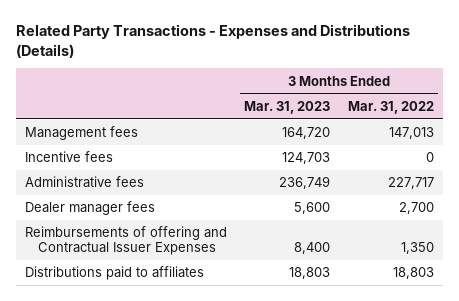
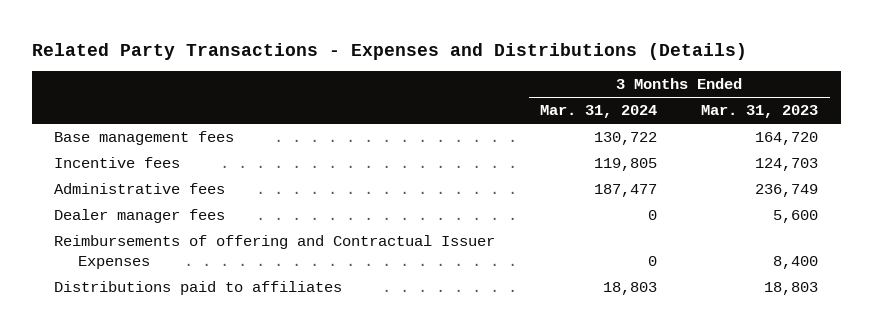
[347,100,434,114] Mar. 31, 2022 -> none
none -> [539,105,657,119] Mar. 31, 2024
[24,126,138,141] Management fees -> [54,131,235,146] Base management fees

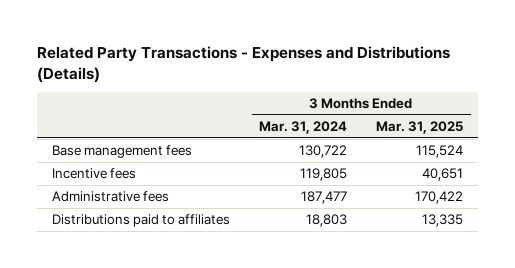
[701,105,819,119] Mar. 31, 2023 -> none
none -> [376,120,464,134] Mar. 31, 2025
[54,209,226,224] Dealer manager fees -> none
[54,235,496,269] Reimbursements of offering and Contractual Issuer Expenses -> none

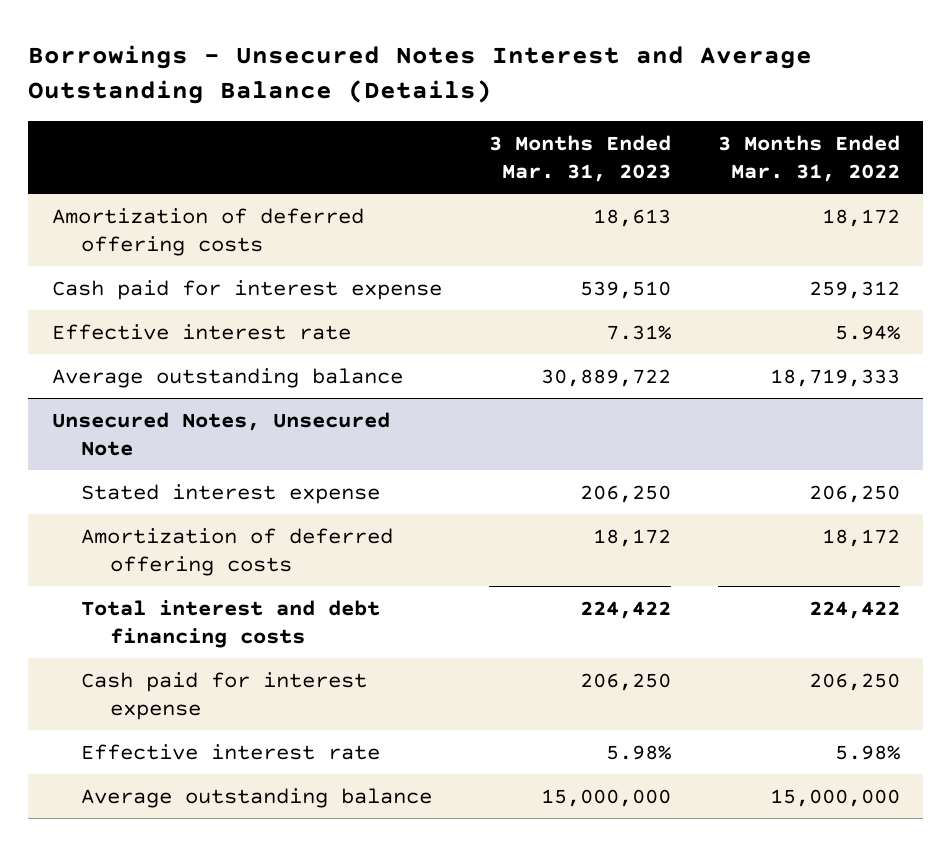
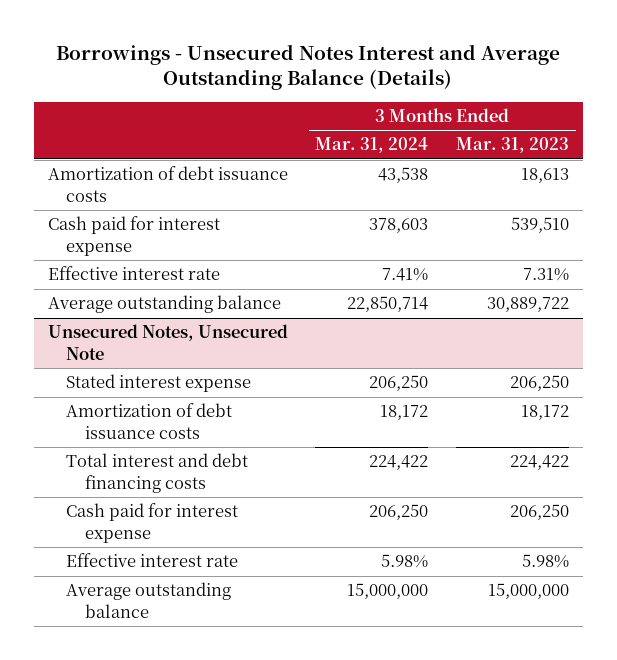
[717,134,900,182] 3 Months Ended Mar. 31, 2022 -> none
none -> [315,137,429,154] Mar. 31, 2024
[51,207,364,256] Amortization of deferred offering costs -> [47,166,288,202] Amortization of debt issuance costs
[80,527,393,576] Amortization of deferred offering costs -> [66,403,233,439] Amortization of debt issuance costs

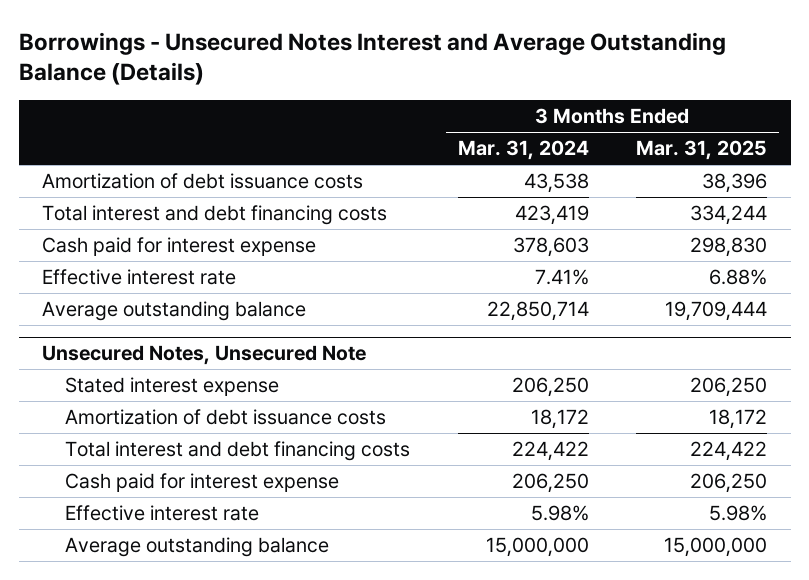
[455,137,569,154] Mar. 31, 2023 -> none
none -> [636,140,768,161] Mar. 31, 2025
none -> [42,205,388,226] Total interest and debt financing costs

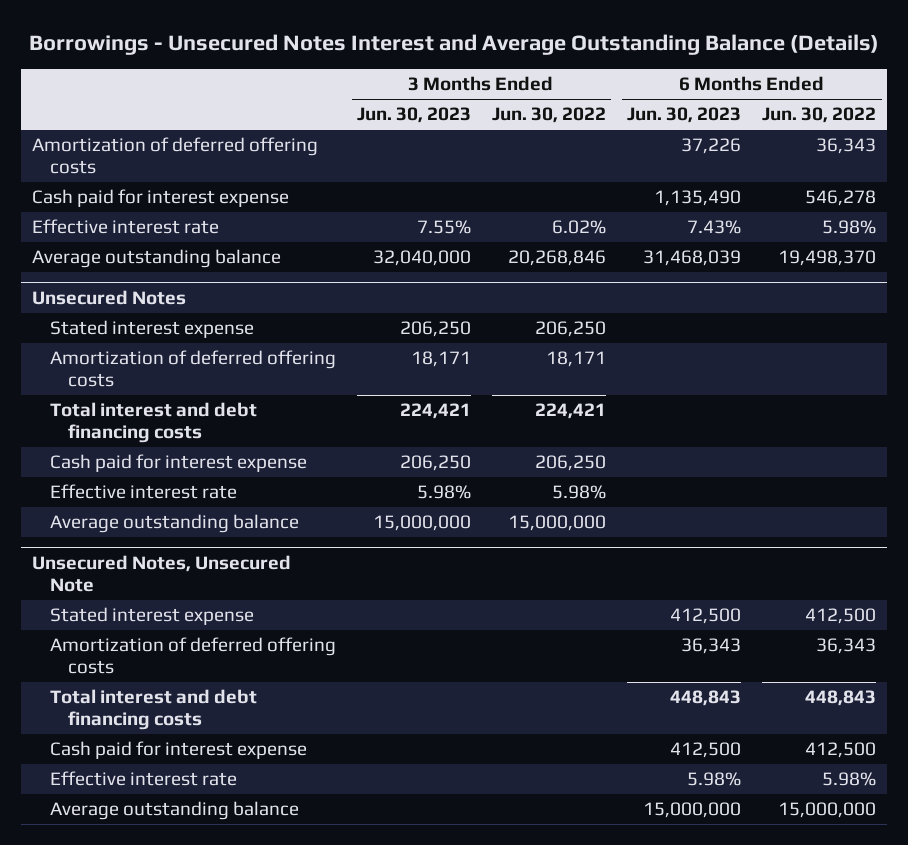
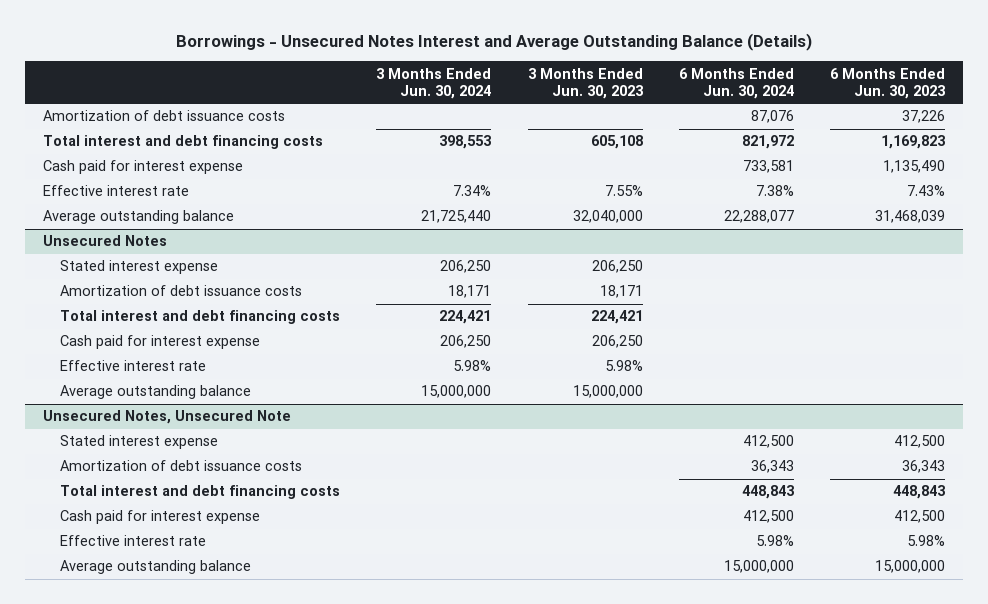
[492,107,607,124] Jun. 30, 2022 -> none
[762,107,877,124] Jun. 30, 2022 -> none
none -> [376,67,492,100] 3 Months Ended Jun. 30, 2024
none -> [679,67,795,100] 6 Months Ended Jun. 30, 2024
[31,137,318,174] Amortization of deferred offering costs -> [42,110,285,122] Amortization of debt issuance costs
none -> [42,135,323,150] Total interest and debt financing costs
[49,350,336,387] Amortization of deferred offering costs -> [60,285,303,297] Amortization of debt issuance costs
[49,637,336,674] Amortization of deferred offering costs -> [60,460,303,472] Amortization of debt issuance costs

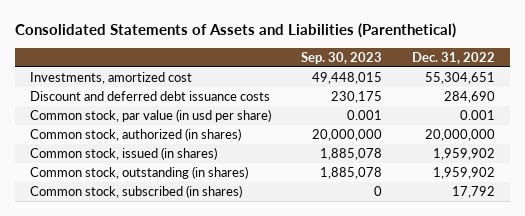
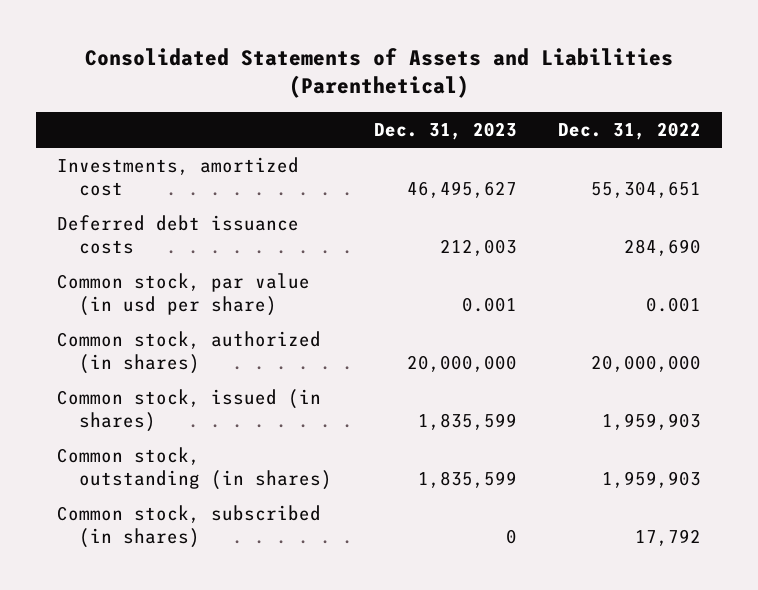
[300,51,382,64] Sep. 30, 2023 -> none
none -> [373,121,517,140] Dec. 31, 2023
[30,90,271,101] Discount and deferred debt issuance costs -> [56,215,299,255] Deferred debt issuance costs
[432,147,495,160] 1,959,902 -> [602,413,702,431] 1,959,903
[432,166,495,179] 1,959,902 -> [602,471,702,489] 1,959,903

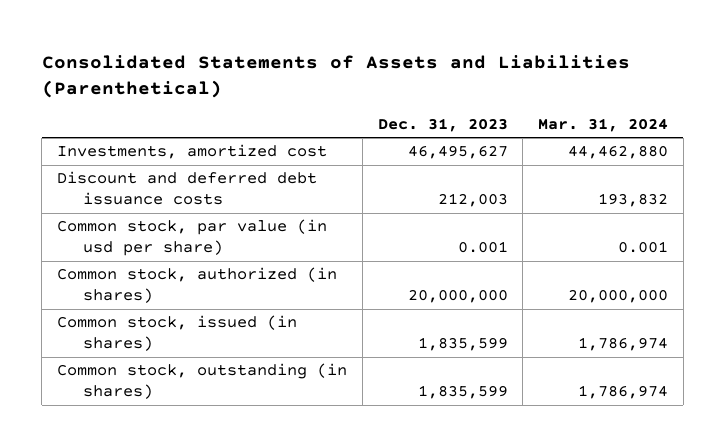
[558,121,702,140] Dec. 31, 2022 -> none
none -> [537,118,668,133] Mar. 31, 2024
[56,215,299,255] Deferred debt issuance costs -> [57,171,318,206] Discount and deferred debt issuance costs
[56,505,321,549] Common stock, subscribed (in shares) -> none

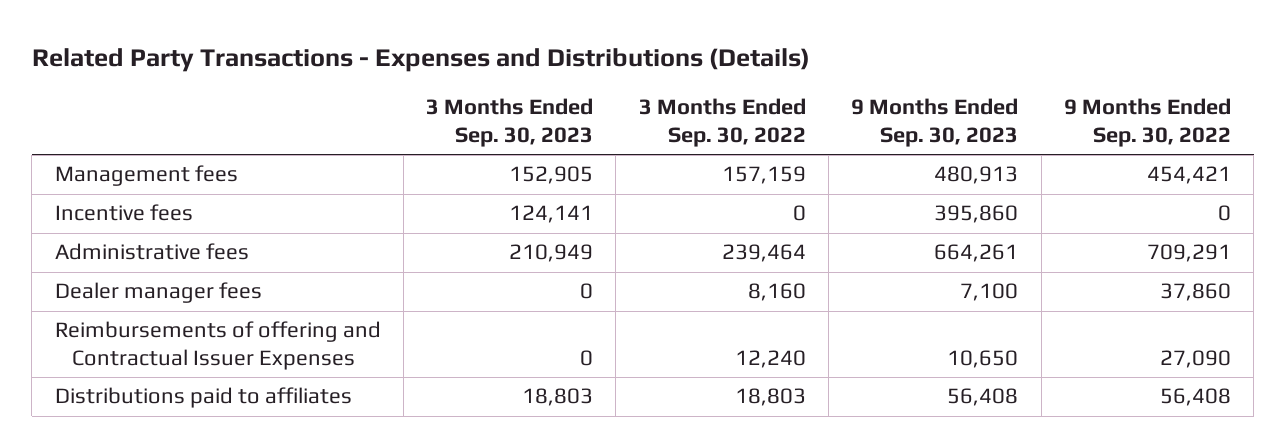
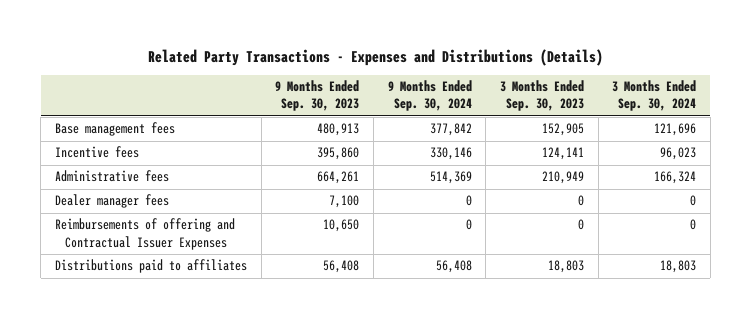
[638,98,806,147] 3 Months Ended Sep. 30, 2022 -> none
[1064,98,1232,147] 9 Months Ended Sep. 30, 2022 -> none
none -> [387,80,472,112] 9 Months Ended Sep. 30, 2024
none -> [612,80,697,112] 3 Months Ended Sep. 30, 2024
[54,165,238,187] Management fees -> [55,122,176,137] Base management fees

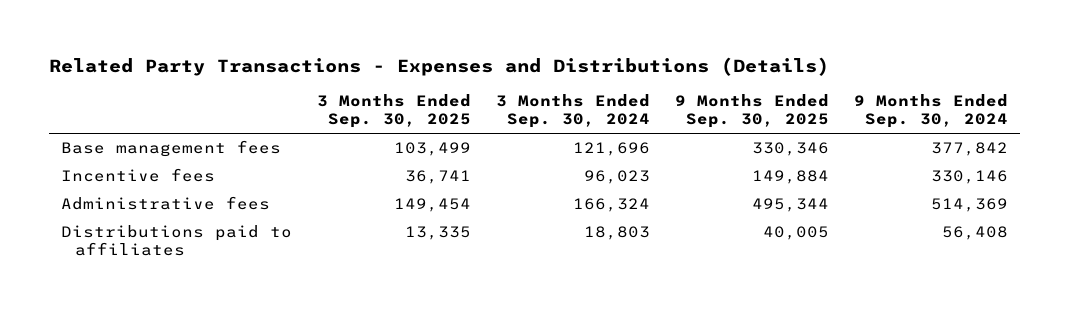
[275,80,360,112] 9 Months Ended Sep. 30, 2023 -> none
[499,80,584,112] 3 Months Ended Sep. 30, 2023 -> none
none -> [317,94,472,129] 3 Months Ended Sep. 30, 2025
none -> [675,94,830,129] 9 Months Ended Sep. 30, 2025
[55,194,170,209] Dealer manager fees -> none
[55,218,236,250] Reimbursements of offering and Contractual Issuer Expenses -> none

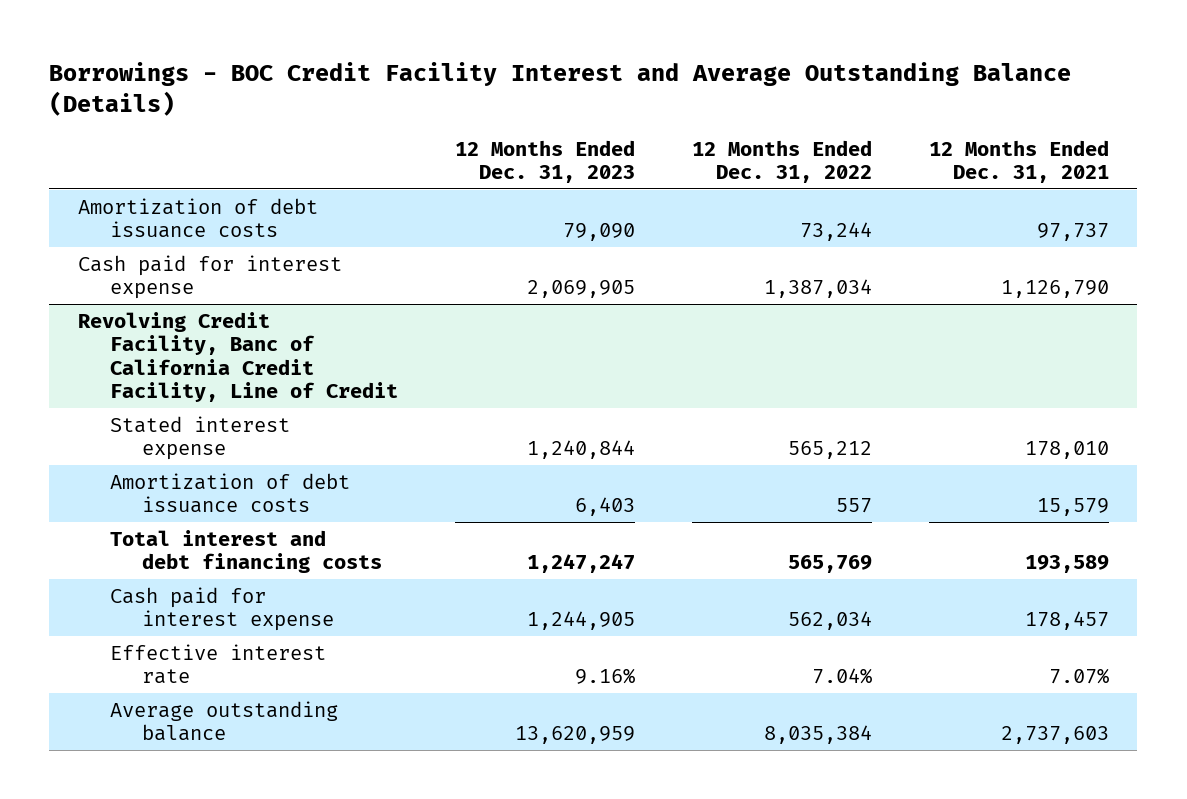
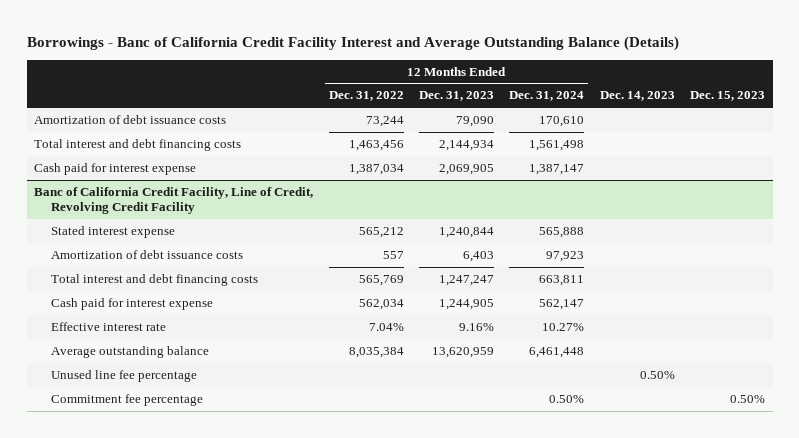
[49,61,1072,116] Borrowings - BOC Credit Facility Interest and Average Outstanding Balance (Details) -> [26,35,679,51] Borrowings - Banc of California Credit Facility Interest and Average Outstanding Balance (Details)
[928,139,1109,184] 12 Months Ended Dec. 31, 2021 -> none
none -> [509,91,585,102] Dec. 31, 2024
none -> [599,91,675,102] Dec. 14, 2023
none -> [689,91,765,102] Dec. 15, 2023
none -> [34,139,242,152] Total interest and debt financing costs
[77,311,398,402] Revolving Credit Facility, Banc of California Credit Facility, Line of Credit -> [34,187,314,215] Banc of California Credit Facility, Line of Credit, Revolving Credit Facility
none -> [50,370,197,383] Unused line fee percentage
none -> [50,394,203,407] Commitment fee percentage

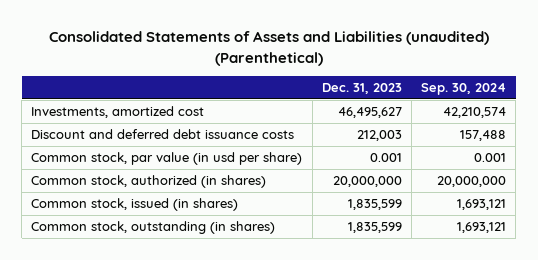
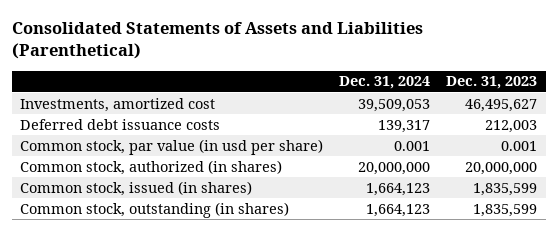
[48,31,489,66] Consolidated Statements of Assets and Liabilities (unaudited) (Parenthetical) -> [11,21,423,60] Consolidated Statements of Assets and Liabilities (Parenthetical)
[421,82,507,95] Sep. 30, 2024 -> none
none -> [339,76,431,90] Dec. 31, 2024
[31,129,295,140] Discount and deferred debt issuance costs -> [19,118,220,130] Deferred debt issuance costs

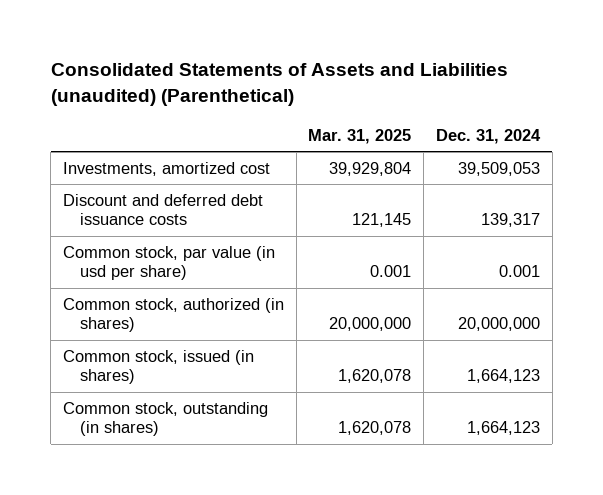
[11,21,423,60] Consolidated Statements of Assets and Liabilities (Parenthetical) -> [50,63,508,107] Consolidated Statements of Assets and Liabilities (unaudited) (Parenthetical)
[446,76,538,90] Dec. 31, 2023 -> none
none -> [308,128,412,144] Mar. 31, 2025
[19,118,220,130] Deferred debt issuance costs -> [62,193,263,226] Discount and deferred debt issuance costs

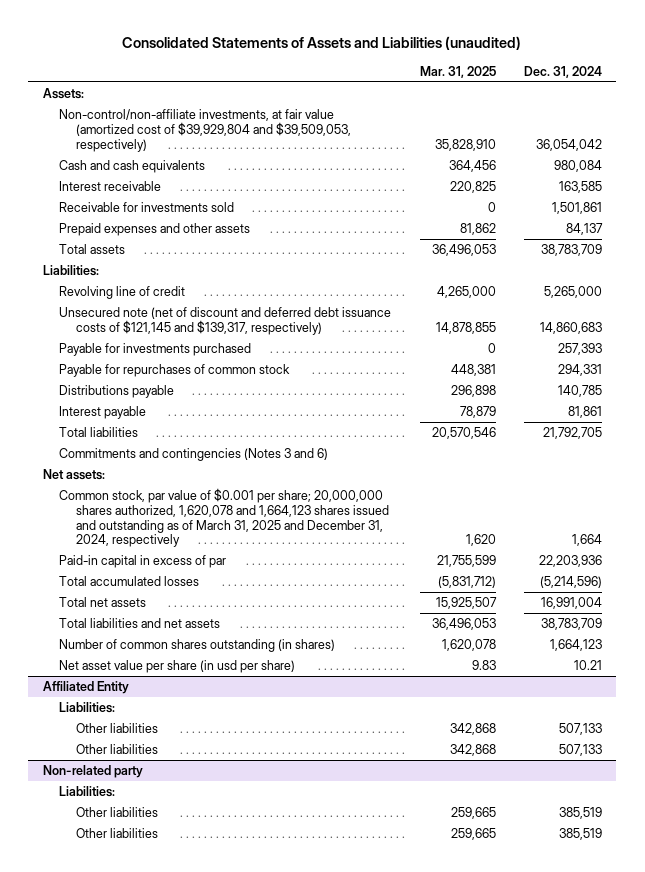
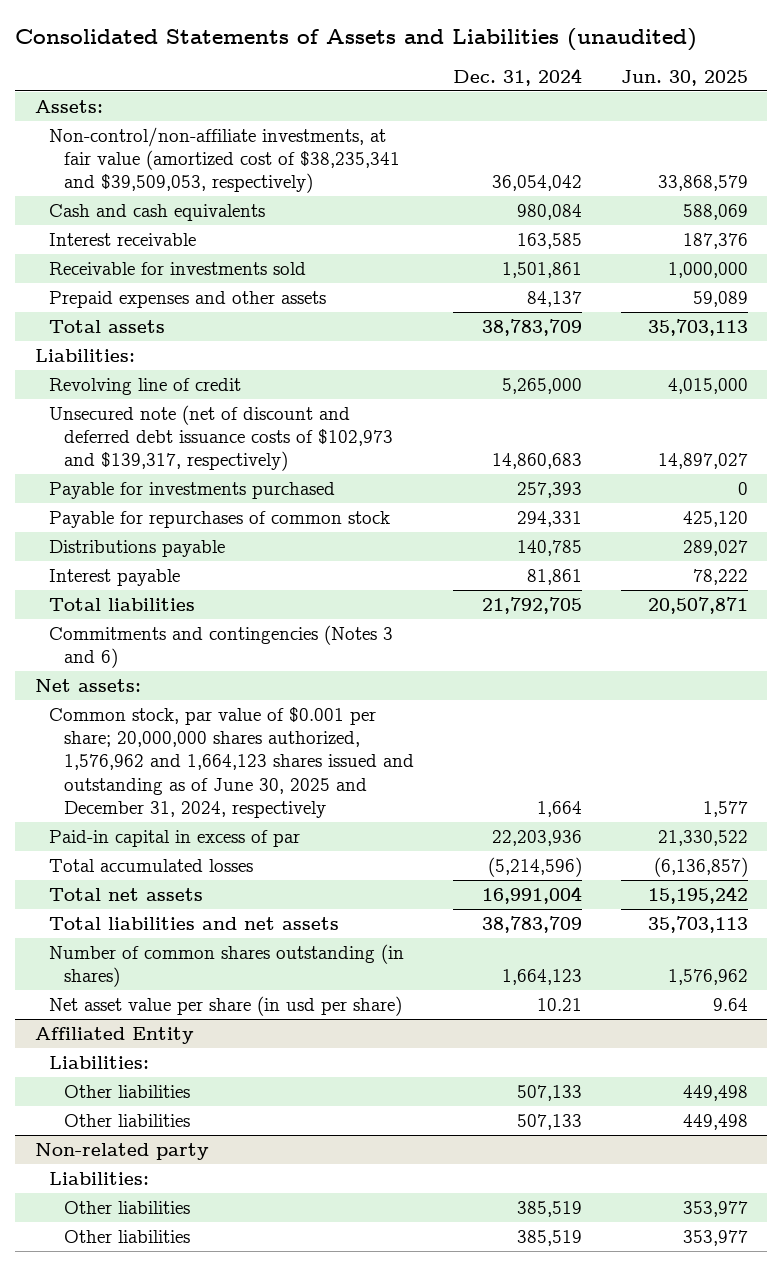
[419,65,496,78] Mar. 31, 2025 -> none
none -> [620,70,748,87] Jun. 30, 2025
[59,109,351,152] Non-control/non-affiliate investments, at fair value (amortized cost of $39,929,804 and $39,509,053, respectively) -> [49,126,401,194] Non-control/non-affiliate investments, at fair value (amortized cost of $38,235,341 and $39,509,053, respectively)
[59,307,392,335] Unsecured note (net of discount and deferred debt issuance costs of $121,145 and $139,317, respectively) -> [49,404,394,472] Unsecured note (net of discount and deferred debt issuance costs of $102,973 and $139,317, respectively)
[59,488,389,548] Common stock, par value of $0.001 per share; 20,000,000 shares authorized, 1,620,078 and 1,664,123 shares issued and outstanding as of March 31, 2025 and December 31, 2024, respectively -> [49,706,415,819] Common stock, par value of $0.001 per share; 20,000,000 shares authorized, 1,576,962 and 1,664,123 shares issued and outstanding as of June 30, 2025 and December 31, 2024, respectively

